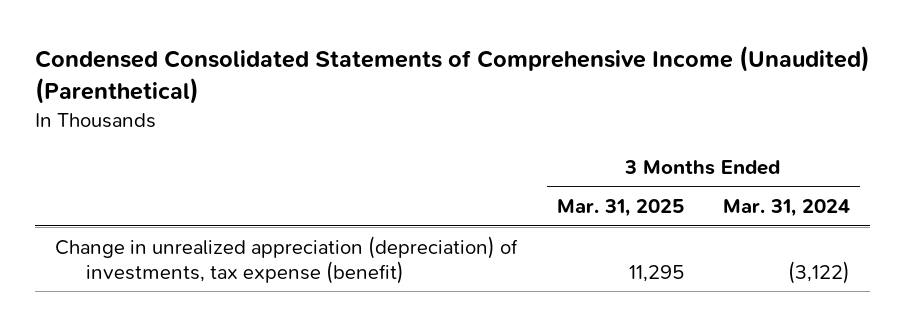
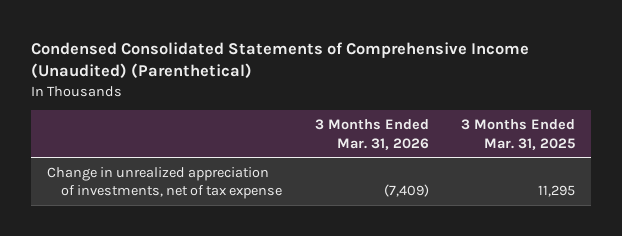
[723,199,851,218] Mar. 31, 2024 -> none
none -> [314,119,429,150] 3 Months Ended Mar. 31, 2026
[54,235,518,284] Change in unrealized appreciation (depreciation) of investments, tax expense (benefit) -> [47,166,283,200] Change in unrealized appreciation of investments, net of tax expense

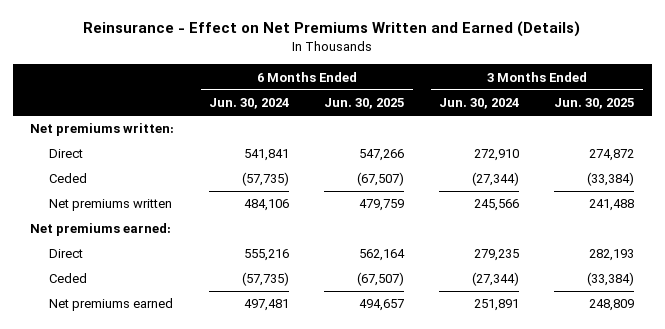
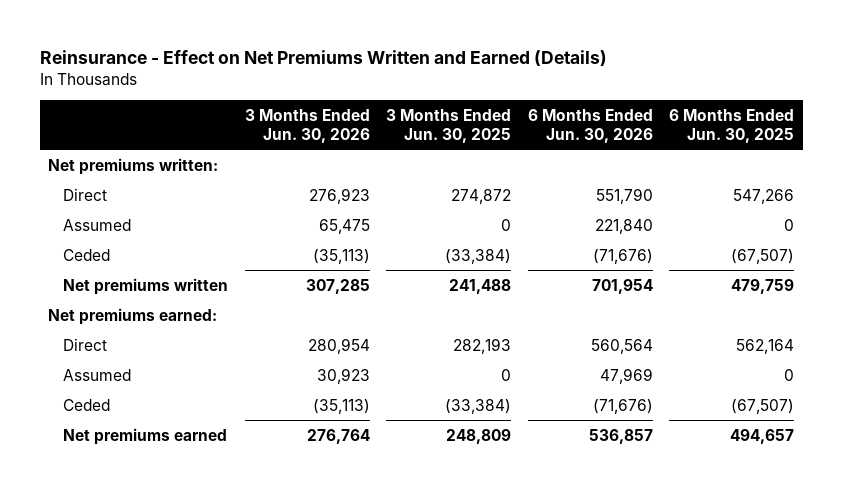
[209,98,290,110] Jun. 30, 2024 -> none
[439,98,520,110] Jun. 30, 2024 -> none
none -> [244,108,370,143] 3 Months Ended Jun. 30, 2026
none -> [527,108,653,143] 6 Months Ended Jun. 30, 2026
none -> [63,218,132,231] Assumed
none -> [63,368,132,381] Assumed

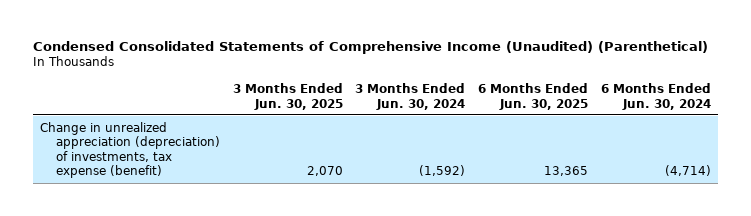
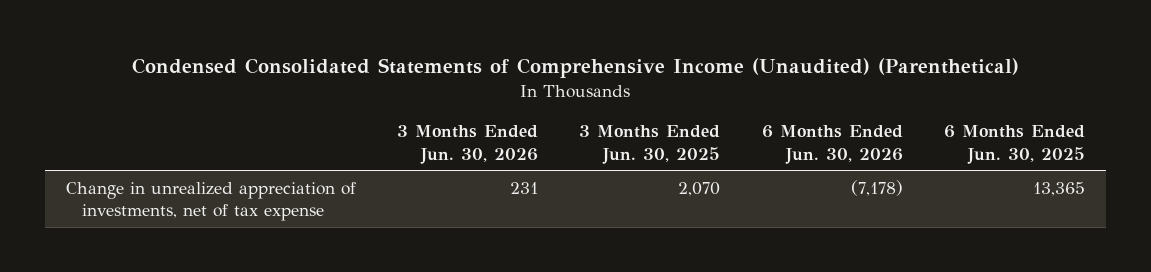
[355,82,466,110] 3 Months Ended Jun. 30, 2024 -> none
[601,82,712,110] 6 Months Ended Jun. 30, 2024 -> none
none -> [397,125,539,164] 3 Months Ended Jun. 30, 2026
none -> [761,125,903,164] 6 Months Ended Jun. 30, 2026
[39,121,220,179] Change in unrealized appreciation (depreciation) of investments, tax expense (benefit) -> [65,182,356,222] Change in unrealized appreciation of investments, net of tax expense

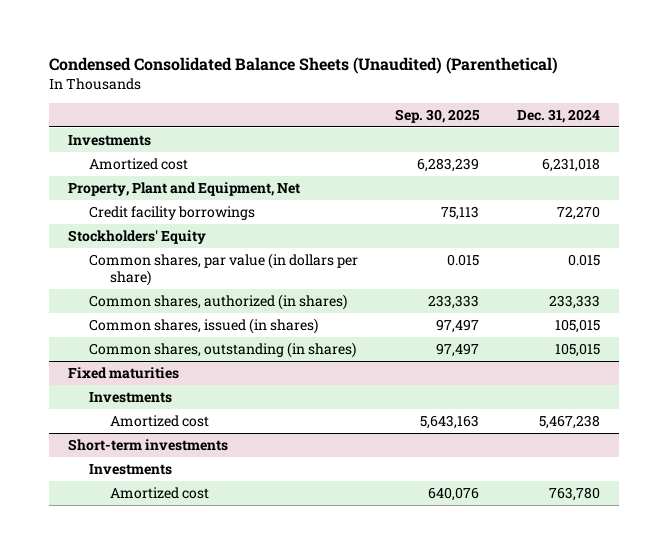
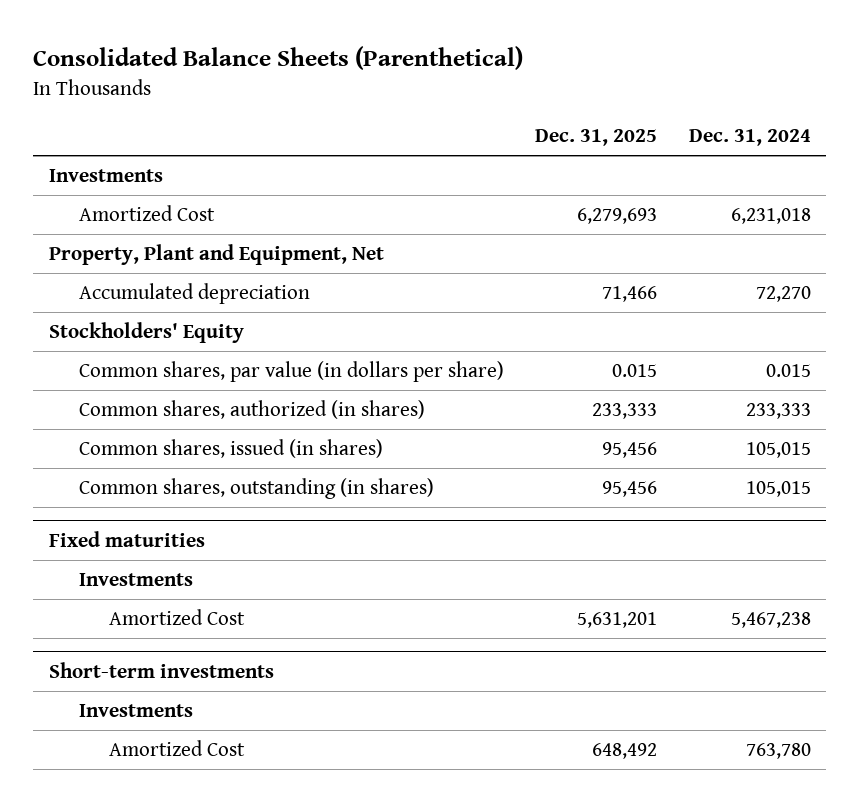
[48,57,558,75] Condensed Consolidated Balance Sheets (Unaudited) (Parenthetical) -> [32,45,523,70] Consolidated Balance Sheets (Parenthetical)
[395,108,481,123] Sep. 30, 2025 -> none
none -> [535,129,658,147] Dec. 31, 2025
[88,157,188,170] Amortized cost -> [79,205,216,222] Amortized Cost
[88,205,255,220] Credit facility borrowings -> [79,283,311,305] Accumulated depreciation
[109,414,209,427] Amortized cost -> [109,609,246,626] Amortized Cost
[109,486,209,499] Amortized cost -> [109,740,246,757] Amortized Cost

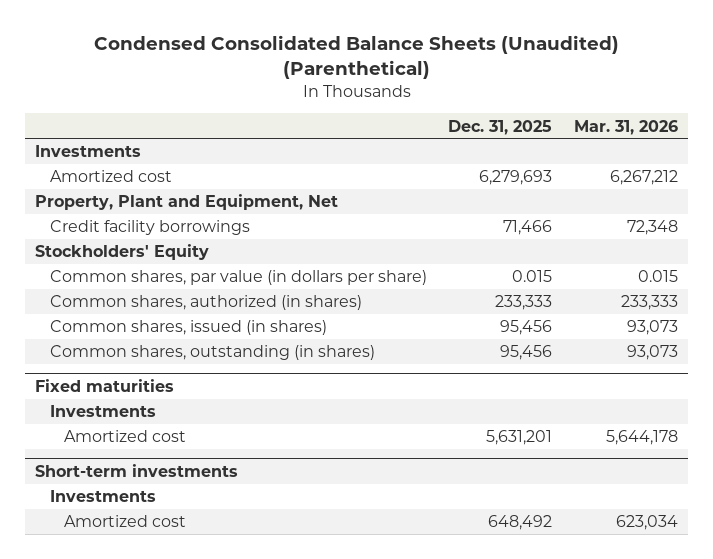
[32,45,523,70] Consolidated Balance Sheets (Parenthetical) -> [93,34,619,80] Condensed Consolidated Balance Sheets (Unaudited) (Parenthetical)
[688,129,811,147] Dec. 31, 2024 -> none
none -> [573,119,678,135] Mar. 31, 2026
[79,205,216,222] Amortized Cost -> [49,170,172,183] Amortized cost
[79,283,311,305] Accumulated depreciation -> [49,220,250,236] Credit facility borrowings
[109,609,246,626] Amortized Cost -> [64,430,187,443] Amortized cost
[109,740,246,757] Amortized Cost -> [64,515,187,528] Amortized cost

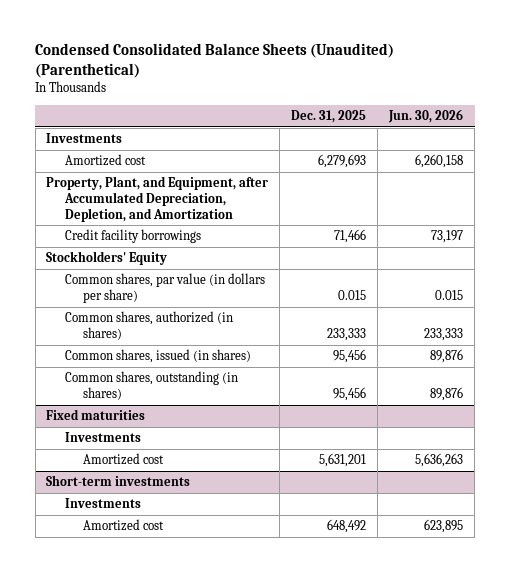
[573,119,678,135] Mar. 31, 2026 -> none
none -> [388,109,464,124] Jun. 30, 2026
[35,194,339,211] Property, Plant and Equipment, Net -> [46,176,269,222] Property, Plant, and Equipment, after Accumulated Depreciation, Depletion, and Amortization

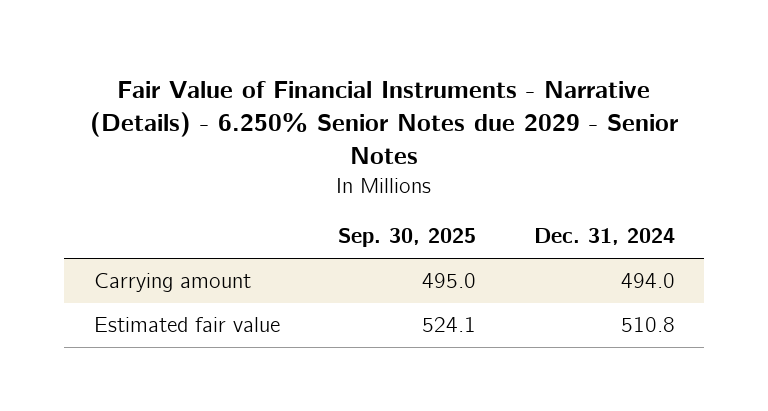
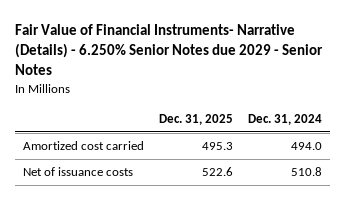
[90,80,679,164] Fair Value of Financial Instruments - Narrative (Details) - 6.250% Senior Notes due 2029 - Senior Notes -> [14,23,323,76] Fair Value of Financial Instruments- Narrative (Details) - 6.250% Senior Notes due 2029 - Senior Notes
[337,228,476,248] Sep. 30, 2025 -> none
none -> [159,113,234,125] Dec. 31, 2025
[93,273,251,293] Carrying amount -> [22,141,144,151] Amortized cost carried
[93,317,280,333] Estimated fair value -> [22,167,133,177] Net of issuance costs

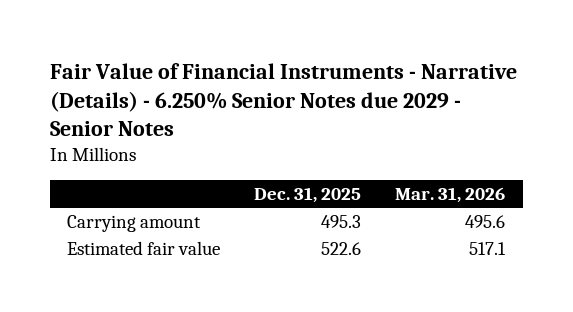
[14,23,323,76] Fair Value of Financial Instruments- Narrative (Details) - 6.250% Senior Notes due 2029 - Senior Notes -> [50,62,518,137] Fair Value of Financial Instruments - Narrative (Details) - 6.250% Senior Notes due 2029 - Senior Notes
[248,113,323,125] Dec. 31, 2024 -> none
none -> [395,186,506,203] Mar. 31, 2026
[22,141,144,151] Amortized cost carried -> [67,214,202,232] Carrying amount
[22,167,133,177] Net of issuance costs -> [67,240,221,255] Estimated fair value

